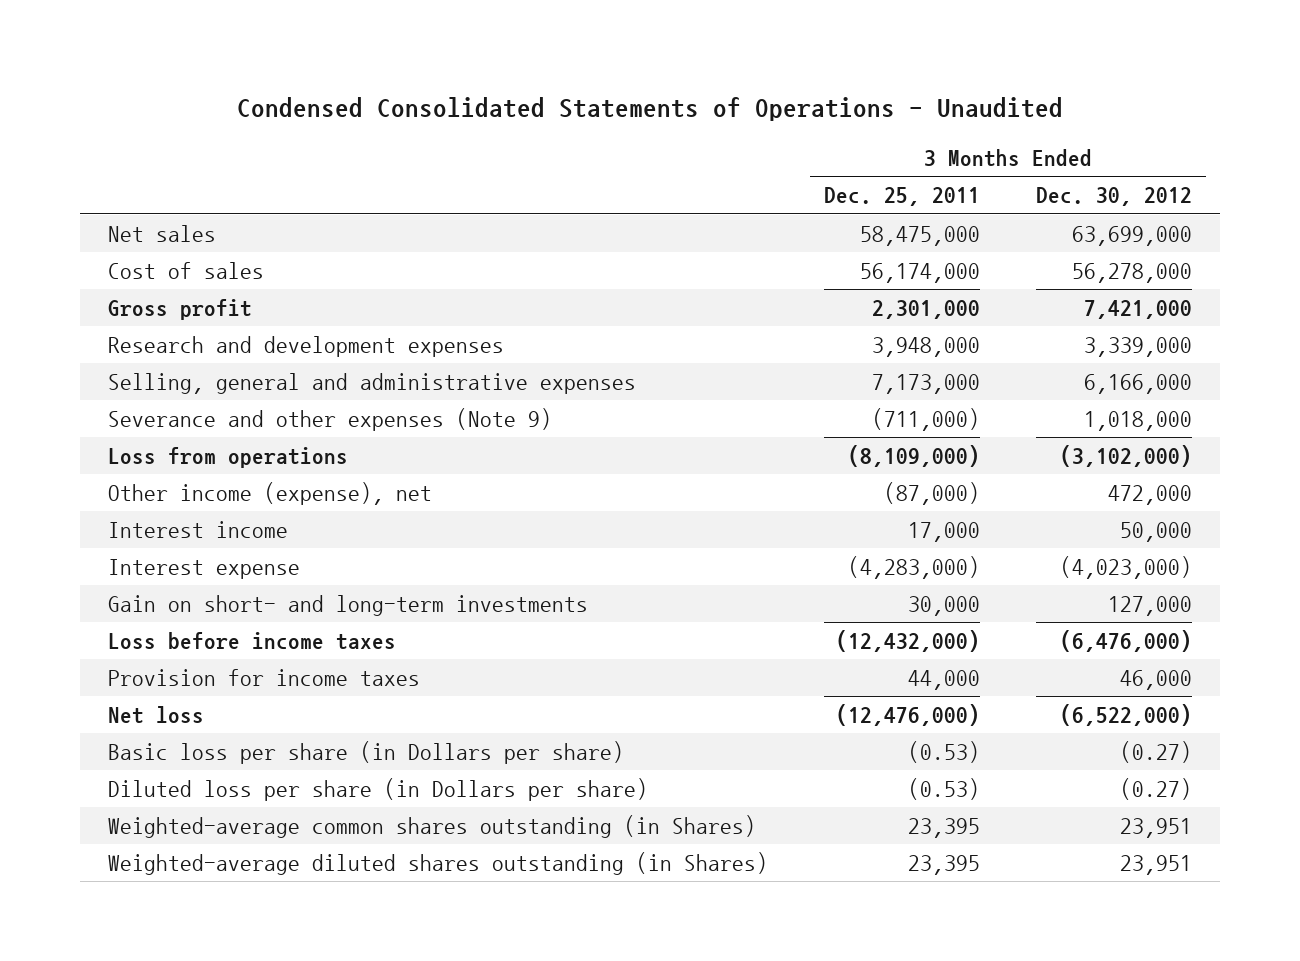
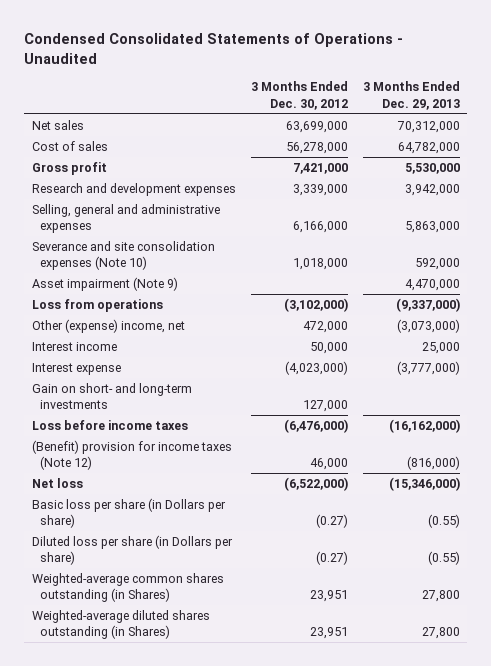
[823,187,980,207] Dec. 25, 2011 -> none
none -> [362,81,460,110] 3 Months Ended Dec. 29, 2013
[107,408,552,432] Severance and other expenses (Note 9) -> [31,241,215,271] Severance and site consolidation expenses (Note 10)
none -> [31,277,178,292] Asset impairment (Note 9)
[107,482,432,506] Other income (expense), net -> [31,319,185,334] Other (expense) income, net
[107,669,420,687] Provision for income taxes -> [31,440,232,471] (Benefit) provision for income taxes (Note 12)

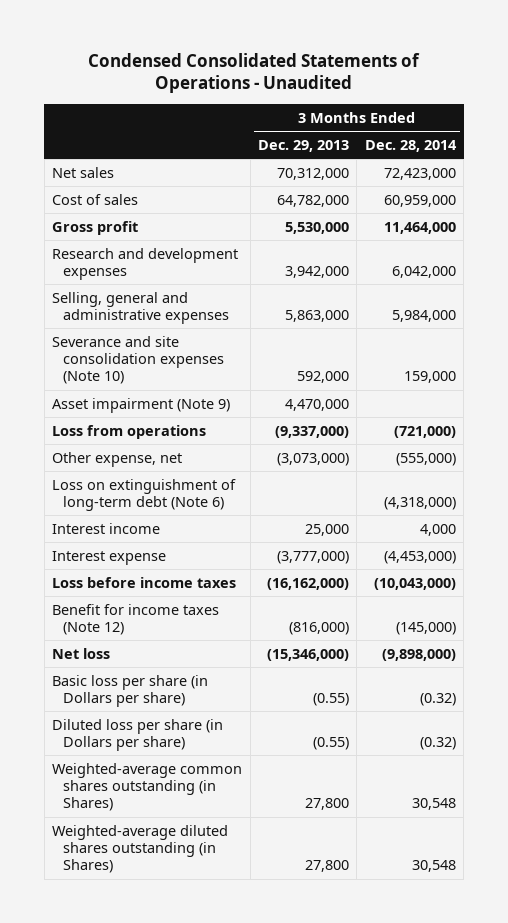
[250,81,348,110] 3 Months Ended Dec. 30, 2012 -> none
none -> [364,139,457,152] Dec. 28, 2014
[31,319,185,334] Other (expense) income, net -> [52,451,183,467] Other expense, net
none -> [52,478,237,512] Loss on extinguishment of long-term debt (Note 6)
[31,383,192,410] Gain on short- and long-term investments -> none
[31,440,232,471] (Benefit) provision for income taxes (Note 12) -> [52,603,220,636] Benefit for income taxes (Note 12)

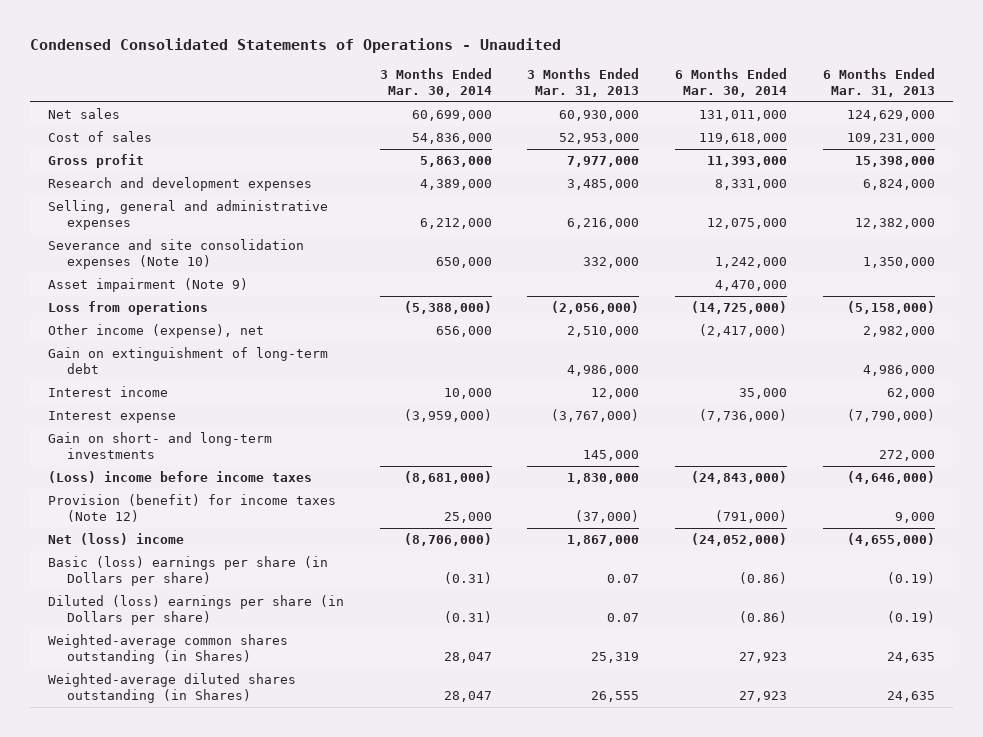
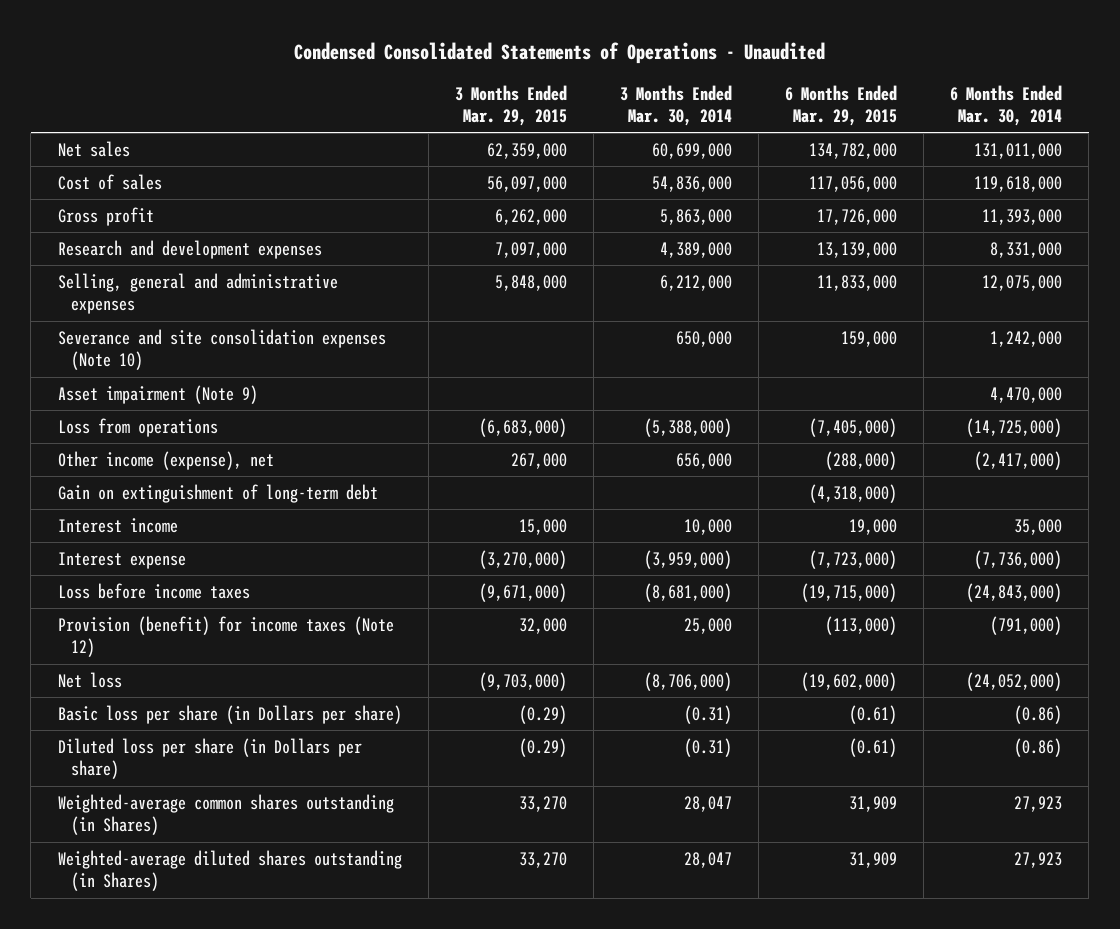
[527,67,640,98] 3 Months Ended Mar. 31, 2013 -> none
[822,67,935,98] 6 Months Ended Mar. 31, 2013 -> none
none -> [454,84,567,126] 3 Months Ended Mar. 29, 2015
none -> [784,84,897,126] 6 Months Ended Mar. 29, 2015
[47,432,272,460] Gain on short- and long-term investments -> none
[47,471,312,484] (Loss) income before income taxes -> [57,582,250,599] Loss before income taxes
[47,533,184,546] Net (loss) income -> [57,671,122,688] Net loss
[47,556,328,587] Basic (loss) earnings per share (in Dollars per share) -> [57,704,402,724] Basic loss per share (in Dollars per share)
[47,595,344,626] Diluted (loss) earnings per share (in Dollars per share) -> [57,737,362,780] Diluted loss per share (in Dollars per share)

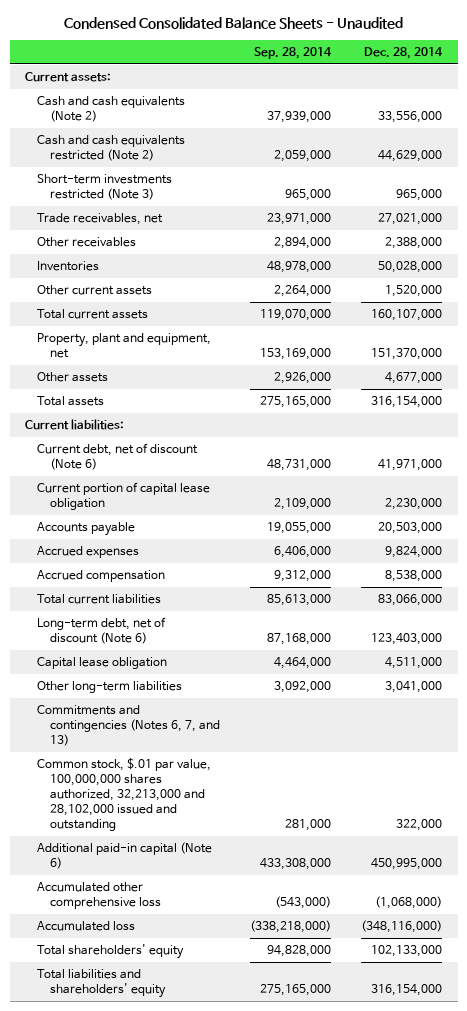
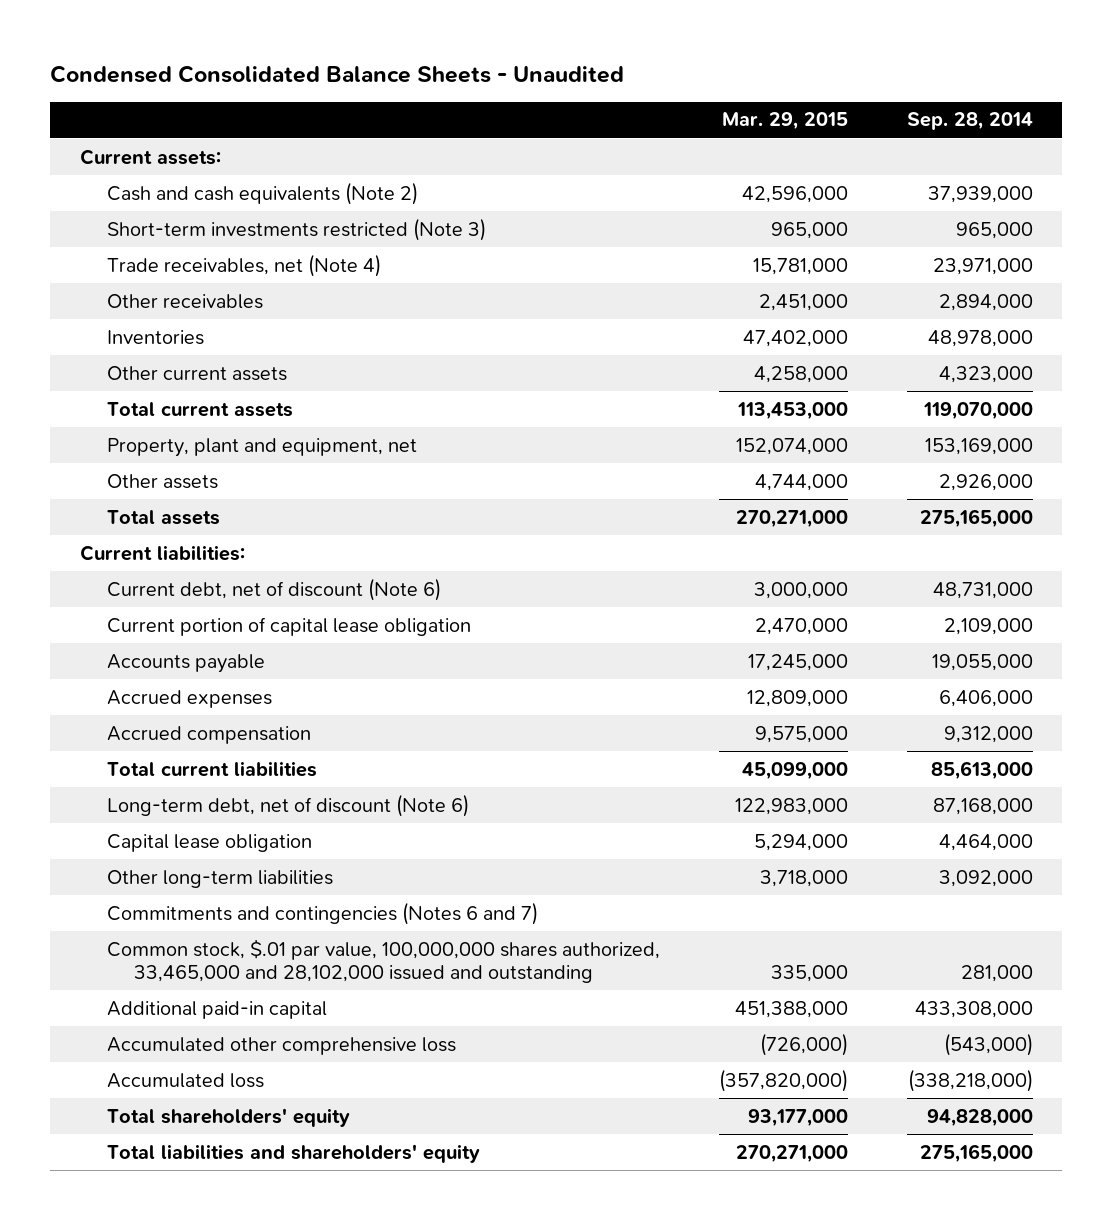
[364,46,444,59] Dec. 28, 2014 -> none
none -> [721,112,848,131] Mar. 29, 2015
[37,135,186,162] Cash and cash equivalents restricted (Note 2) -> none
[37,213,164,226] Trade receivables, net -> [107,253,382,277] Trade receivables, net (Note 4)
[273,285,331,298] 2,264,000 -> [938,365,1033,383] 4,323,000
[37,705,220,746] Commitments and contingencies (Notes 6, 7, and 13) -> [107,901,539,925] Commitments and contingencies (Notes 6 and 7)
[37,758,212,831] Common stock, $.01 par value, 100,000,000 shares authorized, 32,213,000 and 28,102,000 issued and outstanding -> [107,938,661,983] Common stock, $.01 par value, 100,000,000 shares authorized, 33,465,000 and 28,102,000 issued and outstanding
[37,842,213,870] Additional paid-in capital (Note 6) -> [107,1000,328,1019] Additional paid-in capital

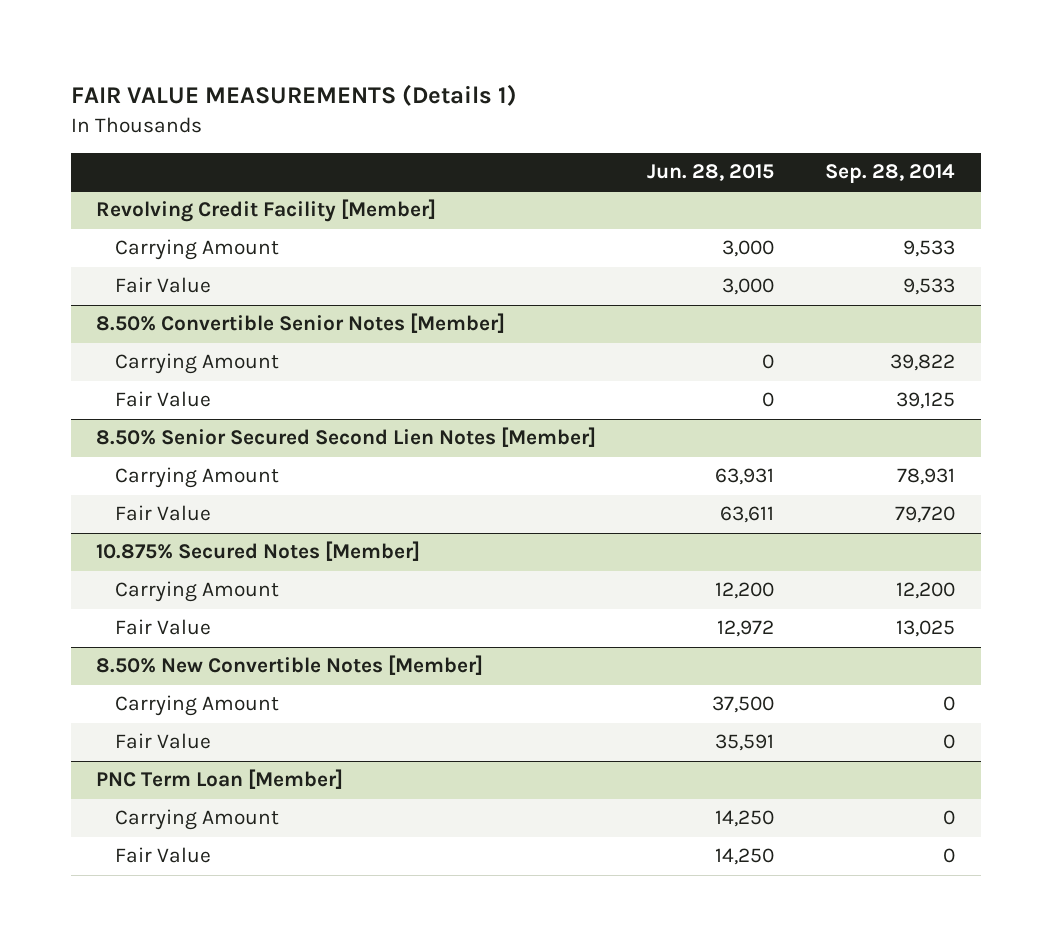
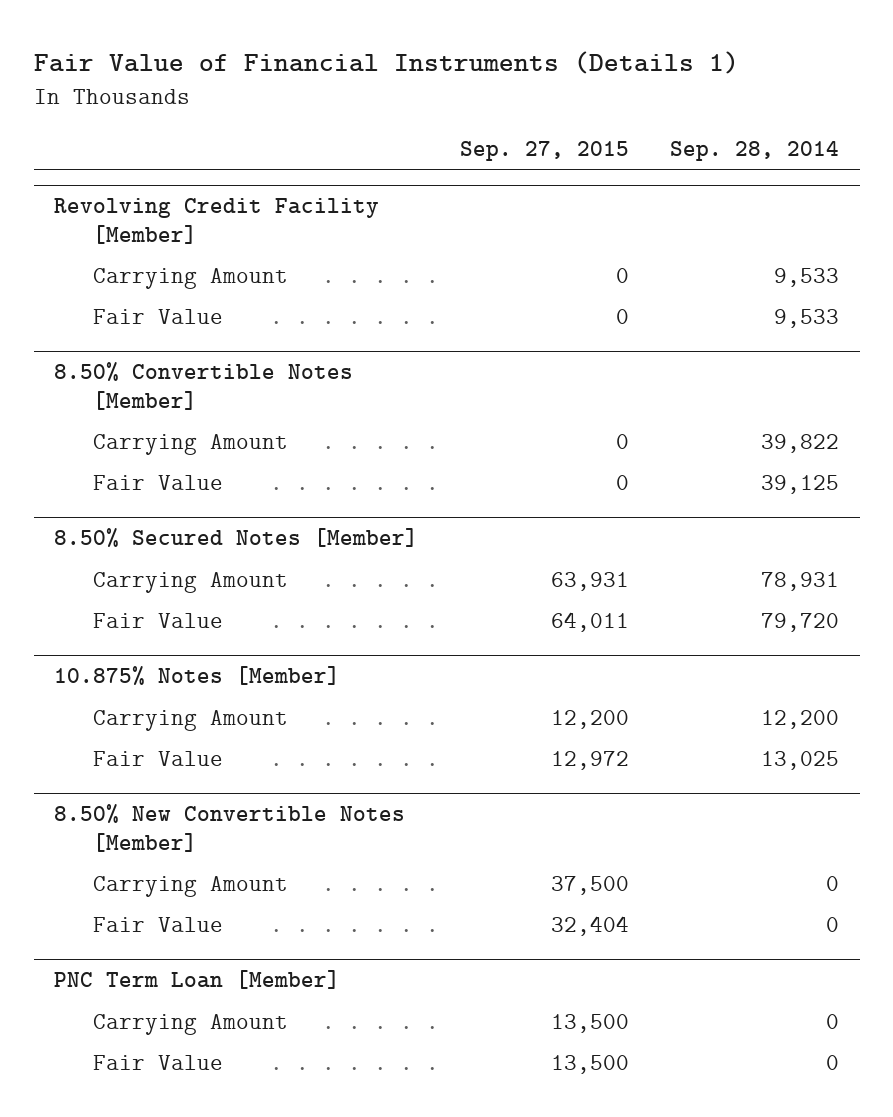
[70,84,517,107] FAIR VALUE MEASUREMENTS (Details 1) -> [33,51,739,75] Fair Value of Financial Instruments (Details 1)
[647,163,775,181] Jun. 28, 2015 -> none
none -> [459,141,629,162] Sep. 27, 2015
[96,313,506,334] 8.50% Convertible Senior Notes [Member] -> [54,362,354,411] 8.50% Convertible Notes [Member]
[96,427,597,448] 8.50% Senior Secured Second Lien Notes [Member] -> [54,528,419,548] 8.50% Secured Notes [Member]
[96,541,421,562] 10.875% Secured Notes [Member] -> [54,666,341,686] 10.875% Notes [Member]

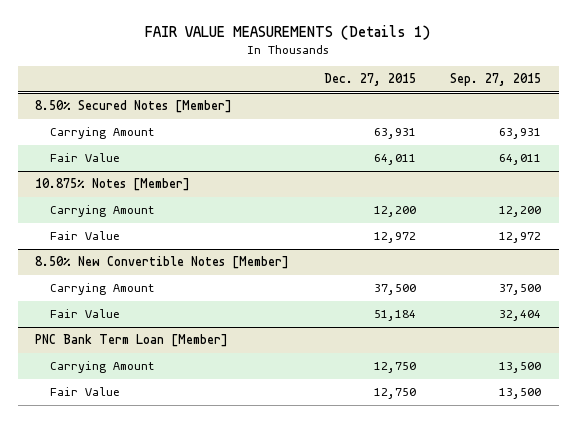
[33,51,739,75] Fair Value of Financial Instruments (Details 1) -> [145,25,431,41] FAIR VALUE MEASUREMENTS (Details 1)
[669,141,839,162] Sep. 28, 2014 -> none
none -> [323,73,416,87] Dec. 27, 2015
[54,198,380,245] Revolving Credit Facility [Member] -> none
[92,268,288,290] Carrying Amount -> none
[92,309,223,325] Fair Value -> none
[54,362,354,411] 8.50% Convertible Notes [Member] -> none
[92,434,288,456] Carrying Amount -> none
[92,475,223,491] Fair Value -> none
[54,970,341,990] PNC Term Loan [Member] -> [35,334,229,348] PNC Bank Term Loan [Member]

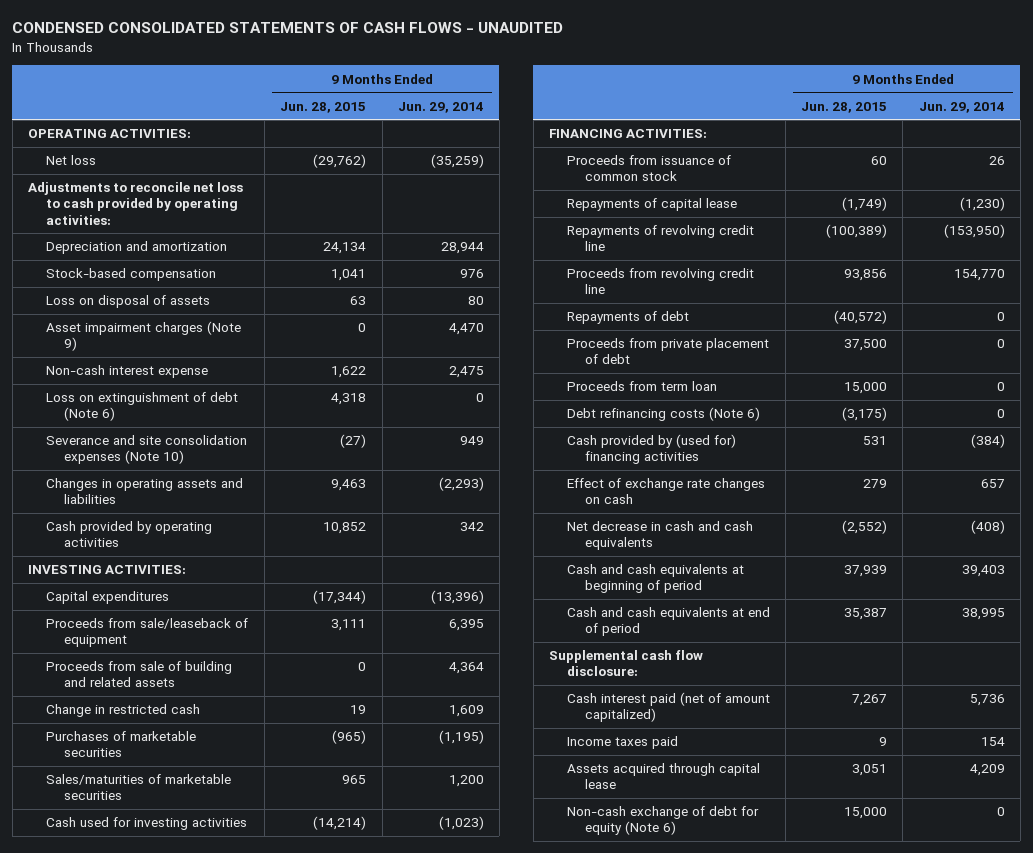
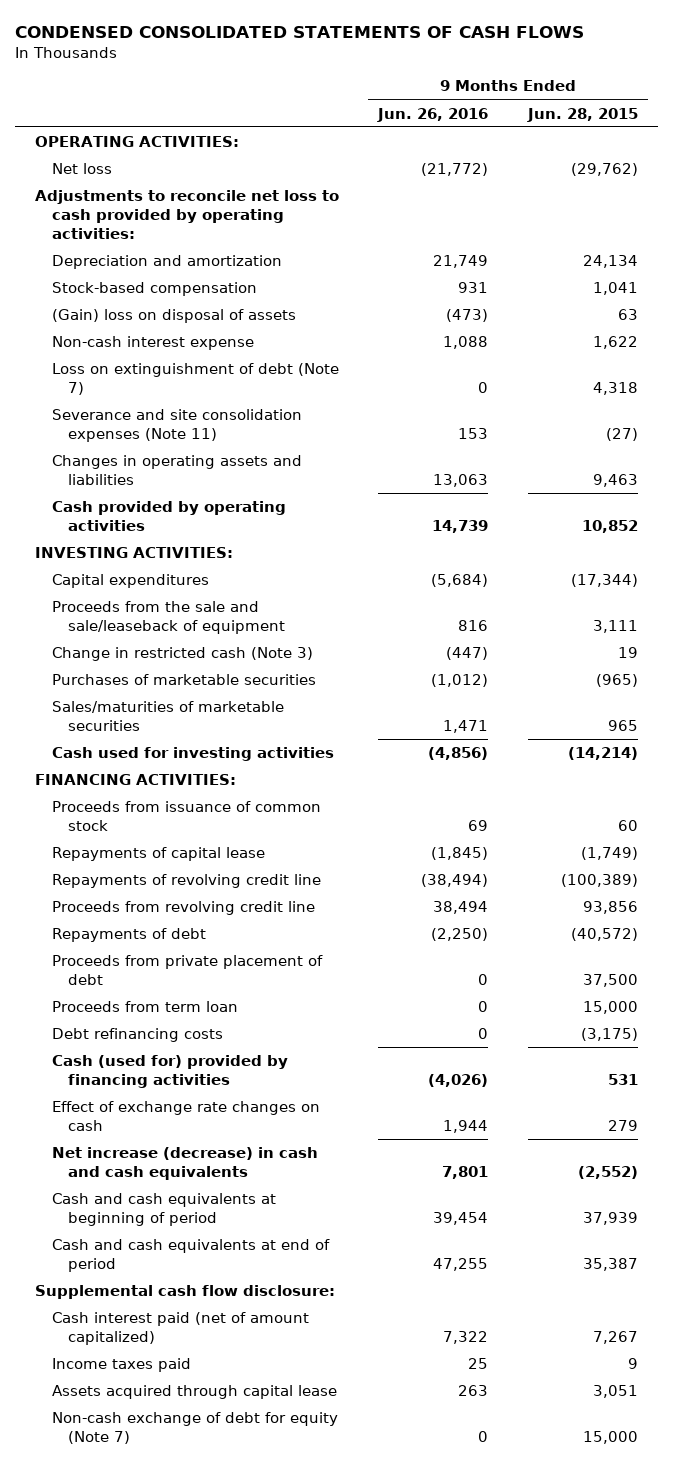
[12,22,564,34] CONDENSED CONSOLIDATED STATEMENTS OF CASH FLOWS - UNAUDITED -> [14,25,584,38] CONDENSED CONSOLIDATED STATEMENTS OF CASH FLOWS
[397,101,484,113] Jun. 29, 2014 -> none
none -> [377,107,489,122] Jun. 26, 2016
[45,321,241,352] Asset impairment charges (Note 9) -> none
[45,295,210,309] Loss on disposal of assets -> [51,308,296,323] (Gain) loss on disposal of assets
[45,392,238,422] Loss on extinguishment of debt (Note 6) -> [51,362,339,396] Loss on extinguishment of debt (Note 7)
[45,435,247,465] Severance and site consolidation expenses (Note 10) -> [51,408,302,443] Severance and site consolidation expenses (Note 11)
[45,661,232,688] Proceeds from sale of building and related assets -> none
[45,618,248,648] Proceeds from sale/leaseback of equipment -> [51,600,286,635] Proceeds from the sale and sale/leaseback of equipment
[45,704,200,718] Change in restricted cash -> [51,646,313,661] Change in restricted cash (Note 3)
[566,407,760,422] Debt refinancing costs (Note 6) -> [51,1027,223,1042] Debt refinancing costs
[566,434,736,465] Cash provided by (used for) financing activities -> [51,1054,288,1089] Cash (used for) provided by financing activities
[566,521,753,551] Net decrease in cash and cash equivalents -> [51,1146,318,1181] Net increase (decrease) in cash and cash equivalents
[566,806,759,836] Non-cash exchange of debt for equity (Note 6) -> [51,1411,338,1445] Non-cash exchange of debt for equity (Note 7)

